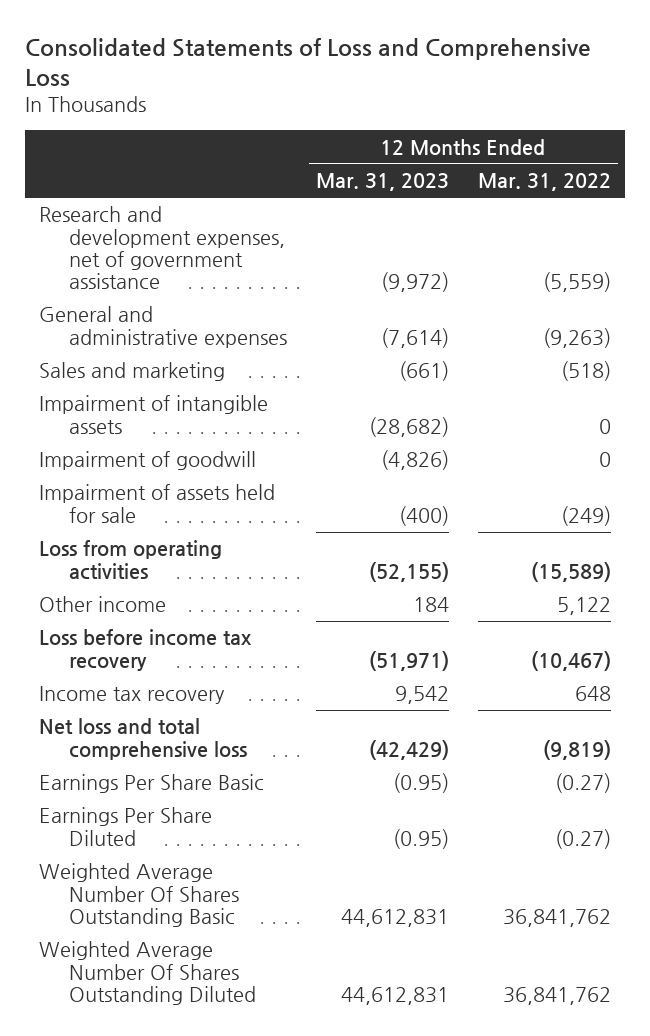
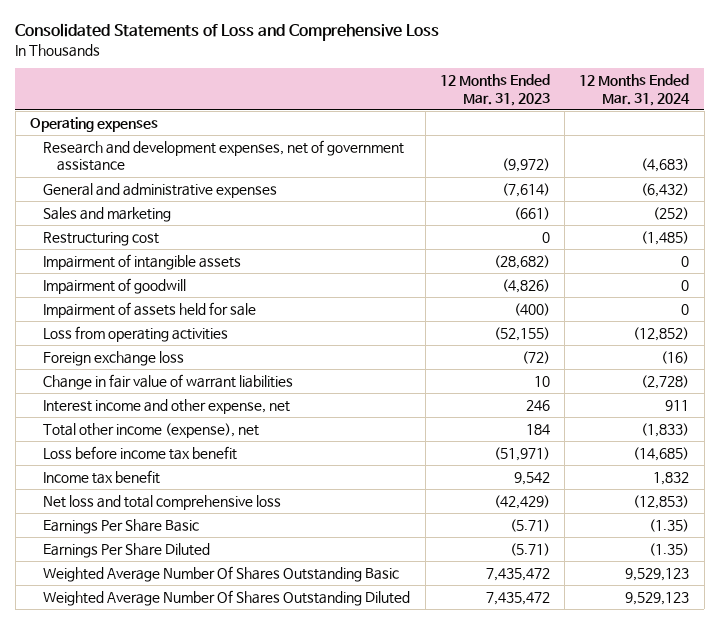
[477,173,611,192] Mar. 31, 2022 -> none
none -> [579,74,691,106] 12 Months Ended Mar. 31, 2024
none -> [29,117,158,133] Operating expenses
none -> [43,232,160,247] Restructuring cost
none -> [43,351,185,367] Foreign exchange loss
none -> [43,374,294,391] Change in fair value of warrant liabilities
none -> [43,399,291,415] Interest income and other expense, net
[39,596,167,613] Other income -> [43,423,260,439] Total other income (expense), net
[39,629,253,671] Loss before income tax recovery -> [43,446,238,461] Loss before income tax benefit
[39,686,226,705] Income tax recovery -> [43,470,161,485] Income tax benefit
[392,773,449,794] (0.95) -> [509,519,550,533] (5.71)
[392,828,449,849] (0.95) -> [509,543,550,557] (5.71)
[340,909,449,928] 44,612,831 -> [485,568,550,582] 7,435,472
[340,987,449,1006] 44,612,831 -> [485,592,550,606] 7,435,472

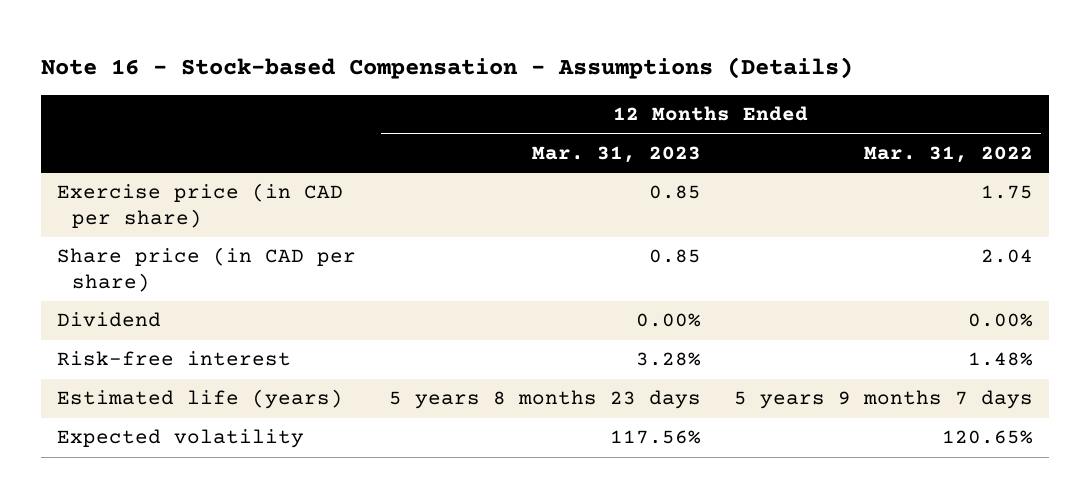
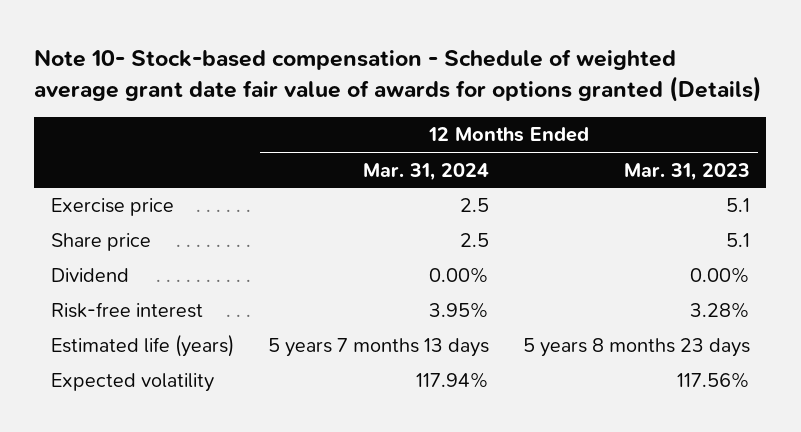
[40,56,853,79] Note 16 - Stock-based Compensation - Assumptions (Details) -> [34,48,763,102] Note 10- Stock-based compensation - Schedule of weighted average grant date fair value of awards for options granted (Details)
[863,145,1033,163] Mar. 31, 2022 -> none
none -> [362,162,489,181] Mar. 31, 2024
[57,183,344,228] Exercise price (in CAD per share) -> none
[57,247,357,292] Share price (in CAD per share) -> none
none -> [51,198,175,217] Exercise price
none -> [51,233,152,252] Share price

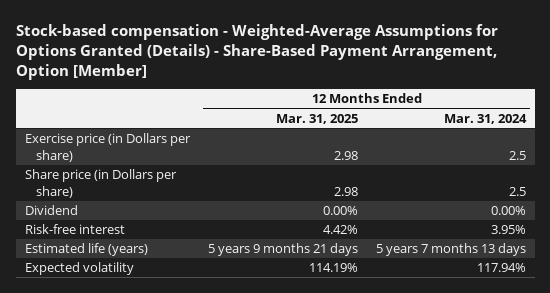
[34,48,763,102] Note 10- Stock-based compensation - Schedule of weighted average grant date fair value of awards for options granted (Details) -> [15,23,498,80] Stock-based compensation - Weighted-Average Assumptions for Options Granted (Details) - Share-Based Payment Arrangement, Option [Member]
[623,162,750,181] Mar. 31, 2023 -> none
none -> [275,113,358,124] Mar. 31, 2025
[51,198,175,217] Exercise price -> none
[51,233,152,252] Share price -> none
none -> [24,133,191,162] Exercise price (in Dollars per share)
none -> [24,169,177,198] Share price (in Dollars per share)

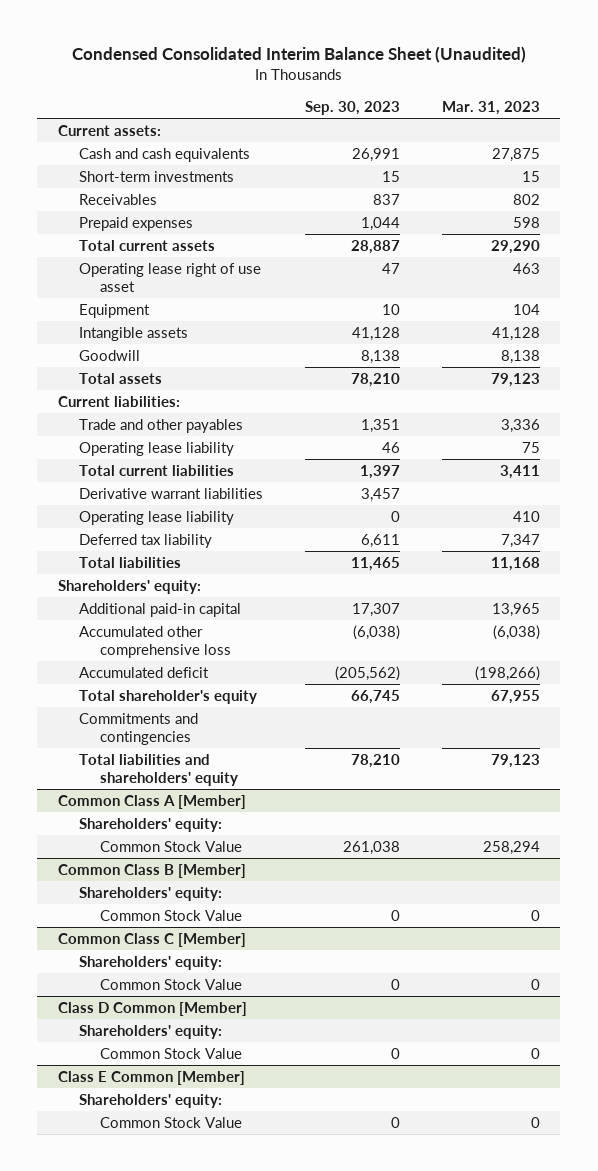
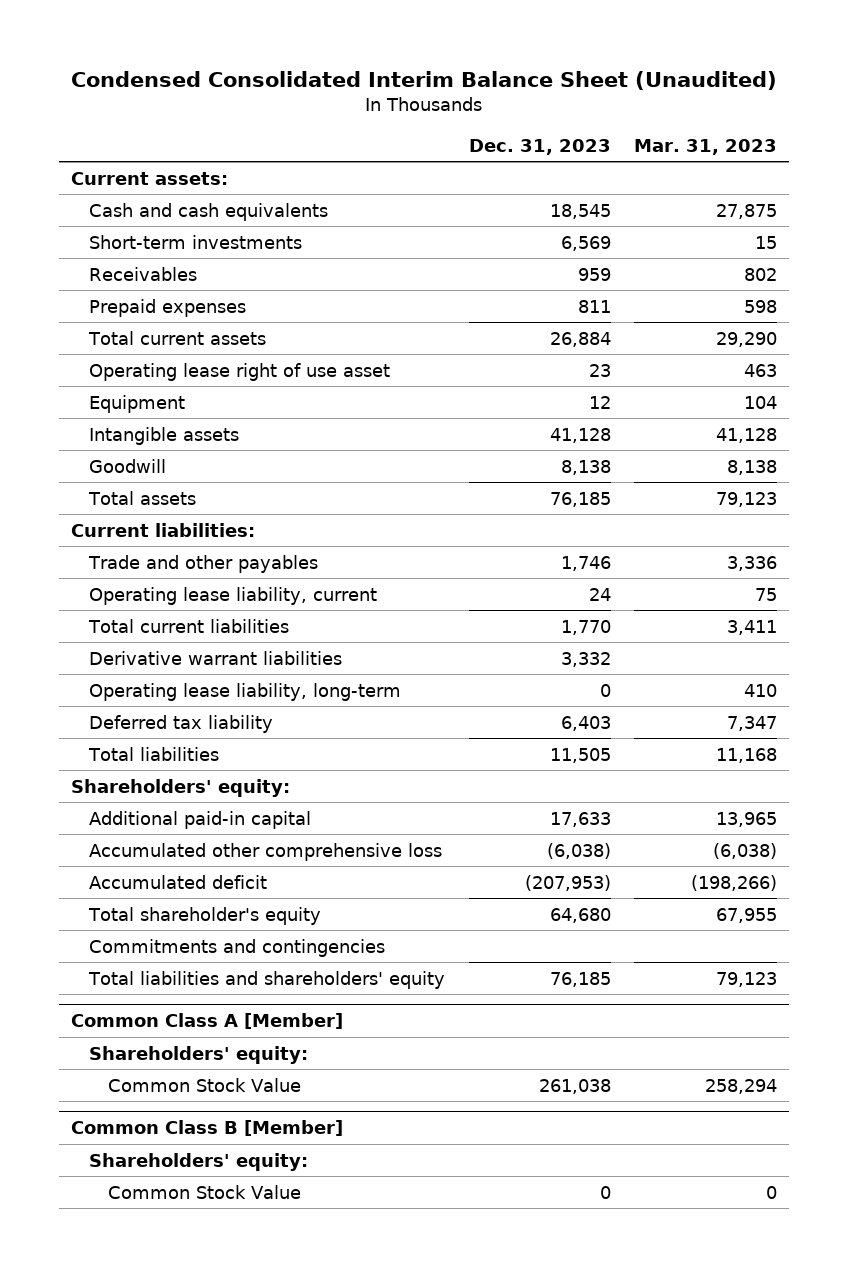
[304,101,400,116] Sep. 30, 2023 -> none
none -> [468,138,611,155] Dec. 31, 2023
[78,441,234,456] Operating lease liability -> [89,586,378,605] Operating lease liability, current
[78,510,234,525] Operating lease liability -> [89,682,402,701] Operating lease liability, long-term
[58,932,247,947] Common Class C [Member] -> none
[78,955,222,970] Shareholders' equity: -> none
[99,978,242,990] Common Stock Value -> none
[58,1001,248,1016] Class D Common [Member] -> none
[78,1024,222,1039] Shareholders' equity: -> none
[99,1047,242,1059] Common Stock Value -> none
[58,1070,246,1085] Class E Common [Member] -> none
[78,1093,222,1108] Shareholders' equity: -> none
[99,1116,242,1128] Common Stock Value -> none

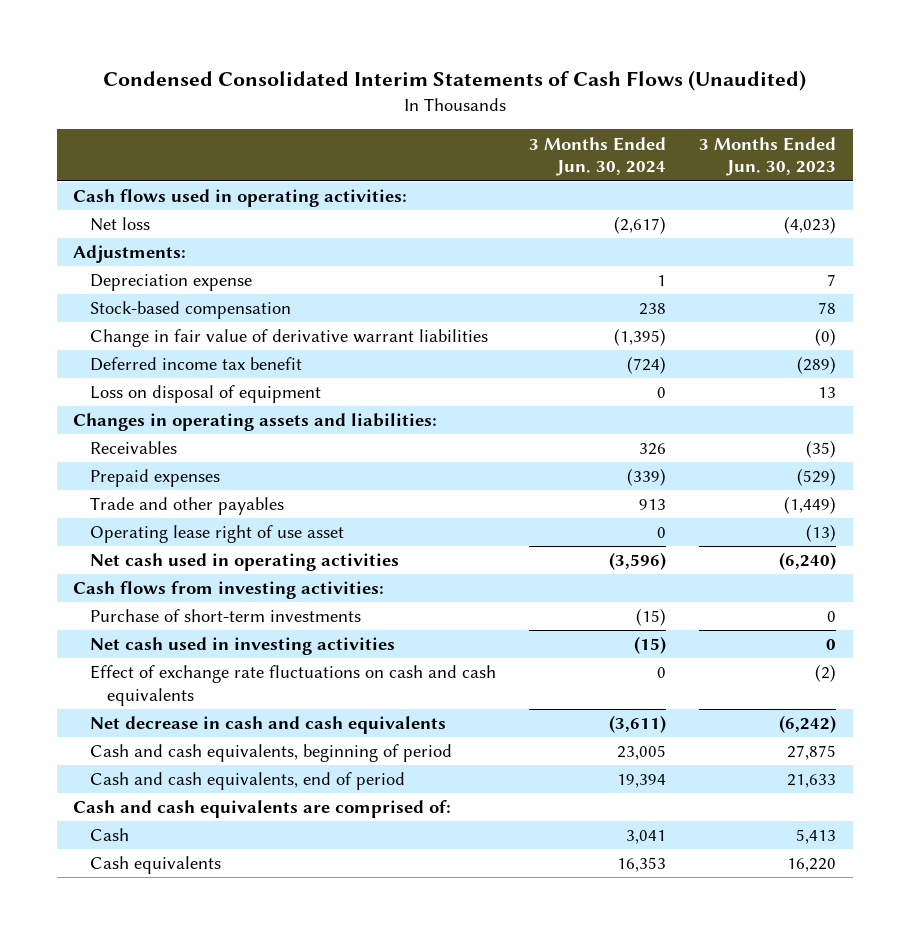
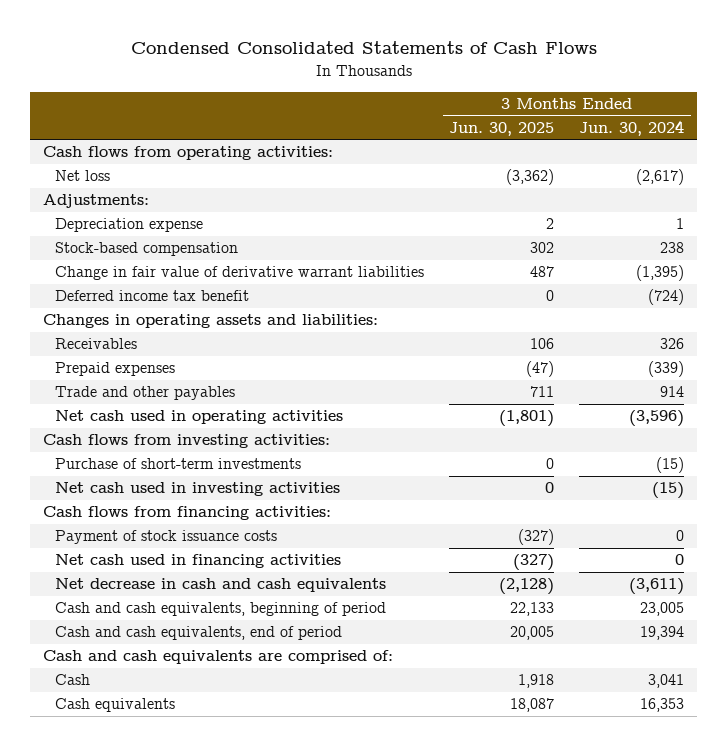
[102,69,806,91] Condensed Consolidated Interim Statements of Cash Flows (Unaudited) -> [130,41,597,55] Condensed Consolidated Statements of Cash Flows
[699,136,837,177] 3 Months Ended Jun. 30, 2023 -> none
none -> [449,121,555,136] Jun. 30, 2025
[73,189,408,208] Cash flows used in operating activities: -> [42,146,333,161] Cash flows from operating activities:
[90,385,322,404] Loss on disposal of equipment -> none
[90,525,345,544] Operating lease right of use asset -> none
[639,499,667,511] 913 -> [660,386,685,398] 914
[90,665,497,707] Effect of exchange rate fluctuations on cash and cash equivalents -> none
none -> [42,506,331,521] Cash flows from financing activities:
none -> [54,530,277,545] Payment of stock issuance costs
none -> [54,554,341,569] Net cash used in financing activities

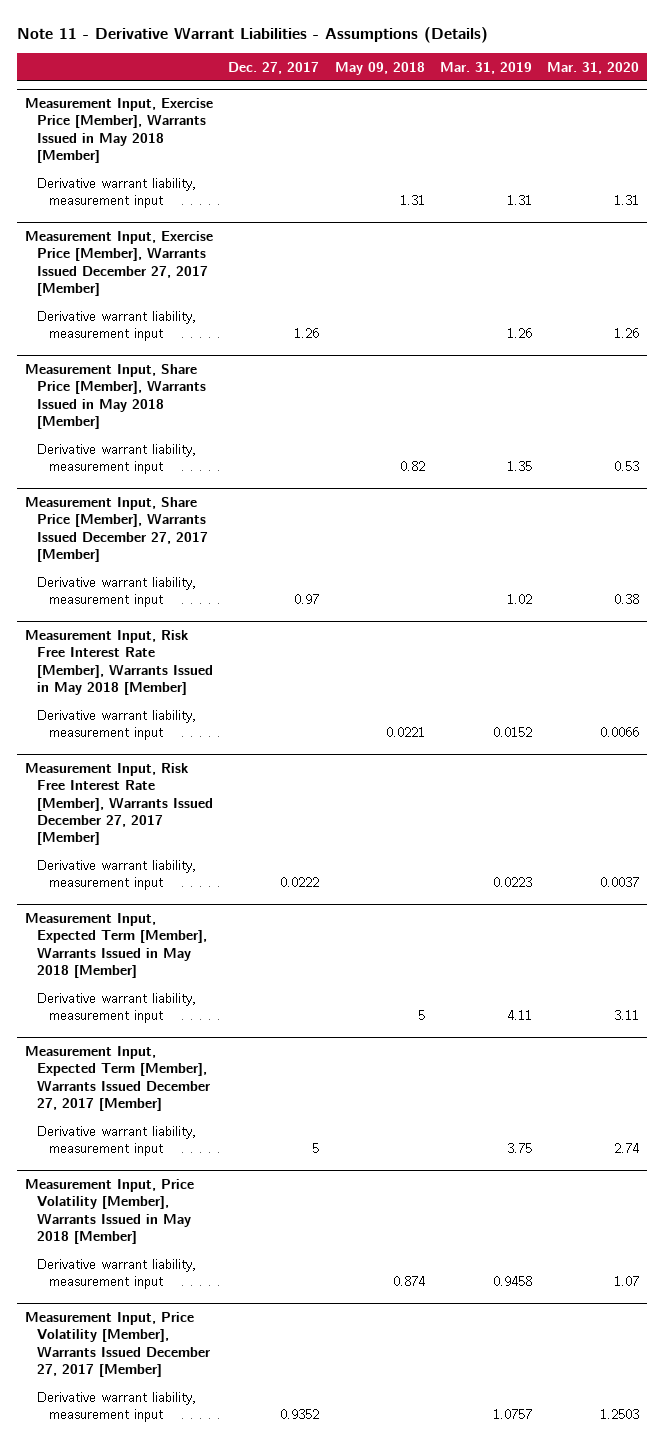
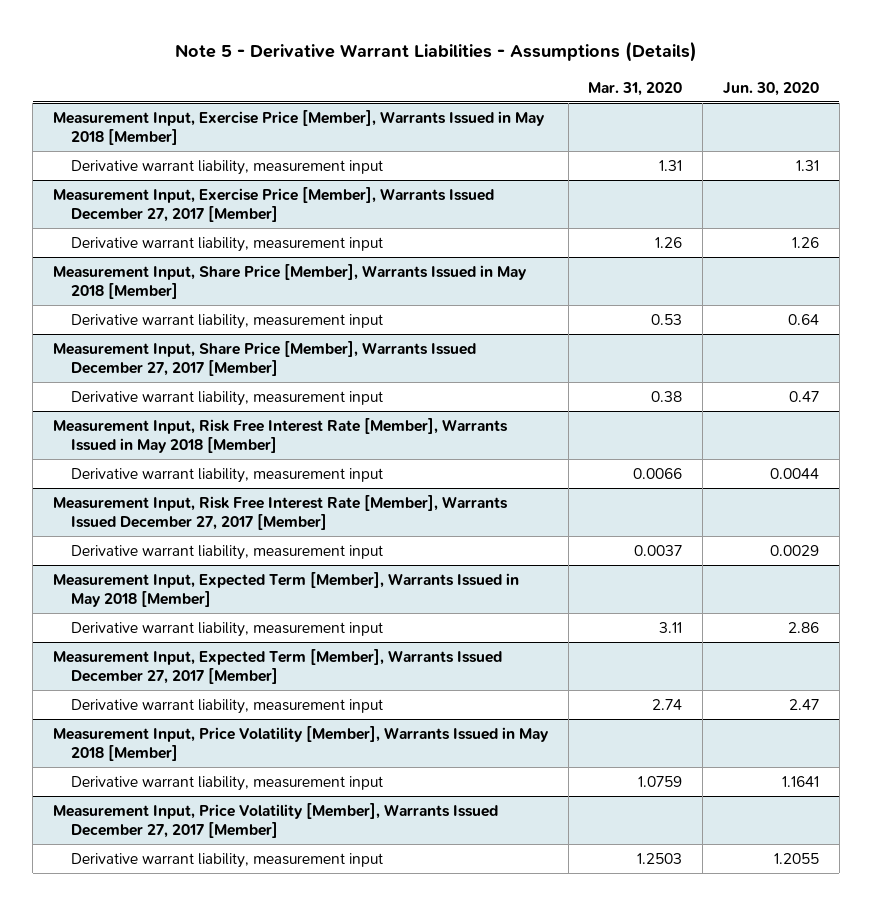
[17,27,489,44] Note 11 - Derivative Warrant Liabilities - Assumptions (Details) -> [174,41,697,63] Note 5 - Derivative Warrant Liabilities - Assumptions (Details)
[228,61,320,74] Dec. 27, 2017 -> none
[334,61,425,75] May 09, 2018 -> none
[439,61,532,74] Mar. 31, 2019 -> none
none -> [722,81,819,96] Jun. 30, 2020
[614,1275,640,1286] 1.07 -> [638,775,683,787] 1.0759

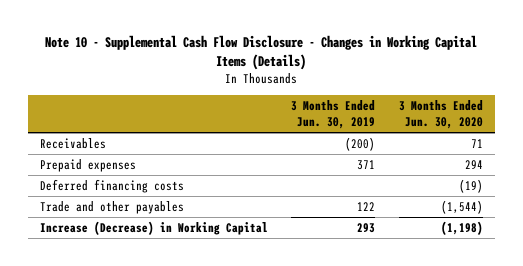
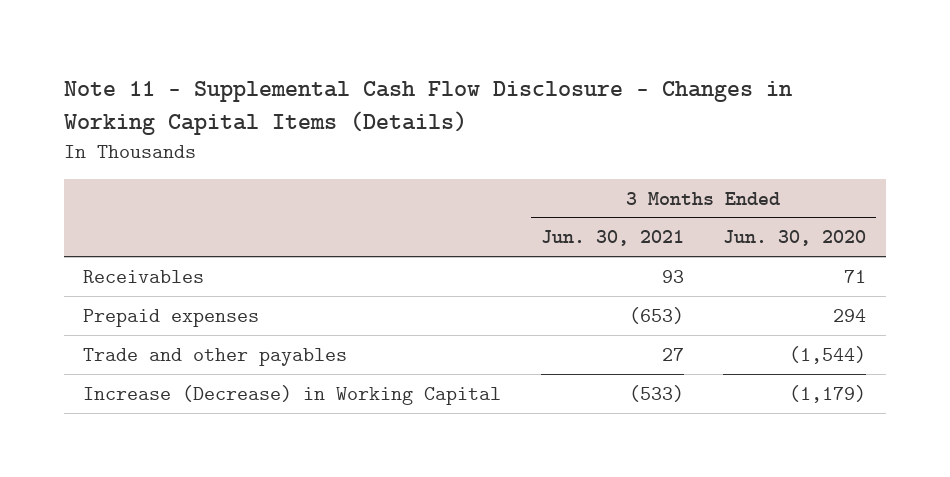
[45,34,478,71] Note 10 - Supplemental Cash Flow Disclosure - Changes in Working Capital Items (Details) -> [63,81,792,136] Note 11 - Supplemental Cash Flow Disclosure - Changes in Working Capital Items (Details)
[291,100,376,129] 3 Months Ended Jun. 30, 2019 -> none
none -> [540,230,684,247] Jun. 30, 2021
[39,179,184,194] Deferred financing costs -> none
[441,221,484,236] (1,198) -> [789,384,867,403] (1,179)

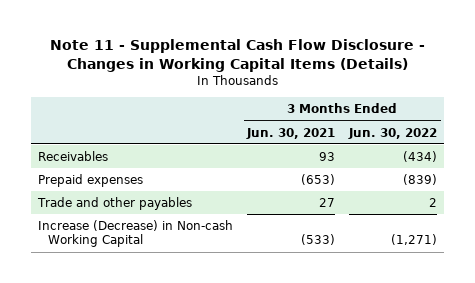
[723,230,867,247] Jun. 30, 2020 -> none
none -> [348,127,438,139] Jun. 30, 2022
[83,384,502,405] Increase (Decrease) in Working Capital -> [38,220,234,248] Increase (Decrease) in Non-cash Working Capital

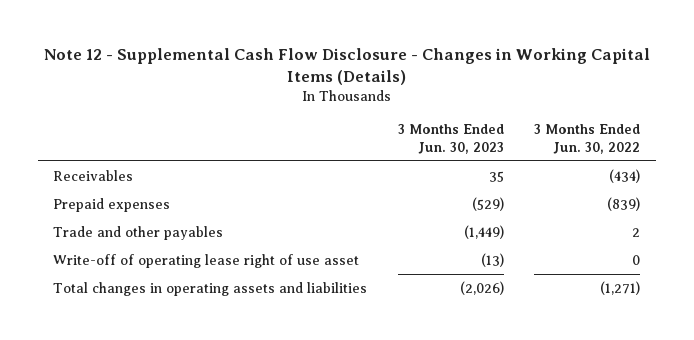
[49,38,425,72] Note 11 - Supplemental Cash Flow Disclosure - Changes in Working Capital Items (Details) -> [43,48,650,86] Note 12 - Supplemental Cash Flow Disclosure - Changes in Working Capital Items (Details)
[246,127,336,139] Jun. 30, 2021 -> none
none -> [397,124,504,154] 3 Months Ended Jun. 30, 2023
none -> [53,253,360,268] Write-off of operating lease right of use asset
[38,220,234,248] Increase (Decrease) in Non-cash Working Capital -> [53,281,368,296] Total changes in operating assets and liabilities

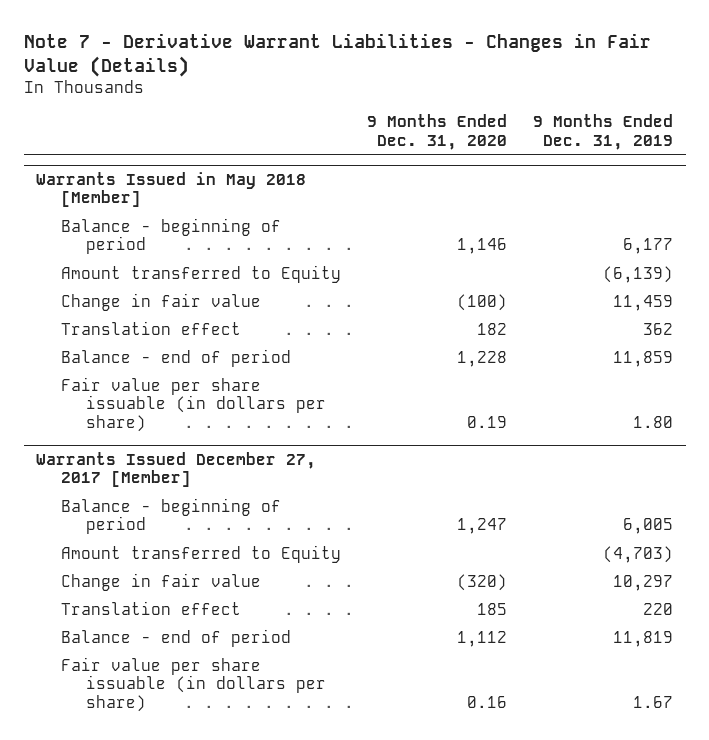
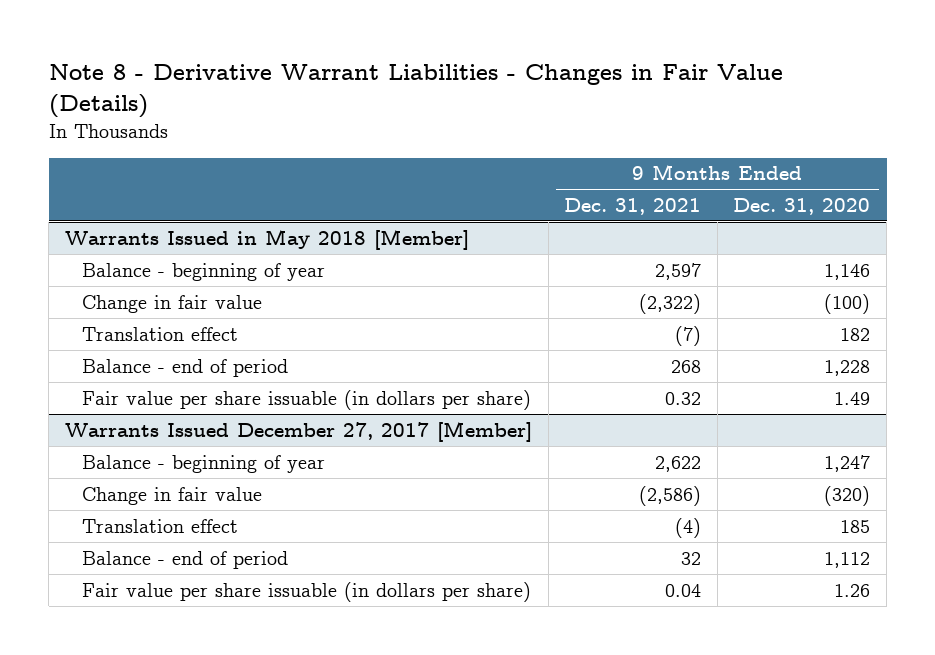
[23,32,651,77] Note 7 - Derivative Warrant Liabilities - Changes in Fair Value (Details) -> [48,63,783,118] Note 8 - Derivative Warrant Liabilities - Changes in Fair Value (Details)
[532,114,673,151] 9 Months Ended Dec. 31, 2019 -> none
none -> [564,197,702,215] Dec. 31, 2021
[61,264,342,283] Amount transferred to Equity -> none
[61,217,282,255] Balance - beginning of period -> [81,262,325,281] Balance - beginning of year
[466,415,507,428] 0.19 -> [834,391,871,405] 1.49
[61,544,342,563] Amount transferred to Equity -> none
[61,497,282,535] Balance - beginning of period -> [81,454,325,473] Balance - beginning of year
[466,695,507,708] 0.16 -> [834,583,871,597] 1.26

